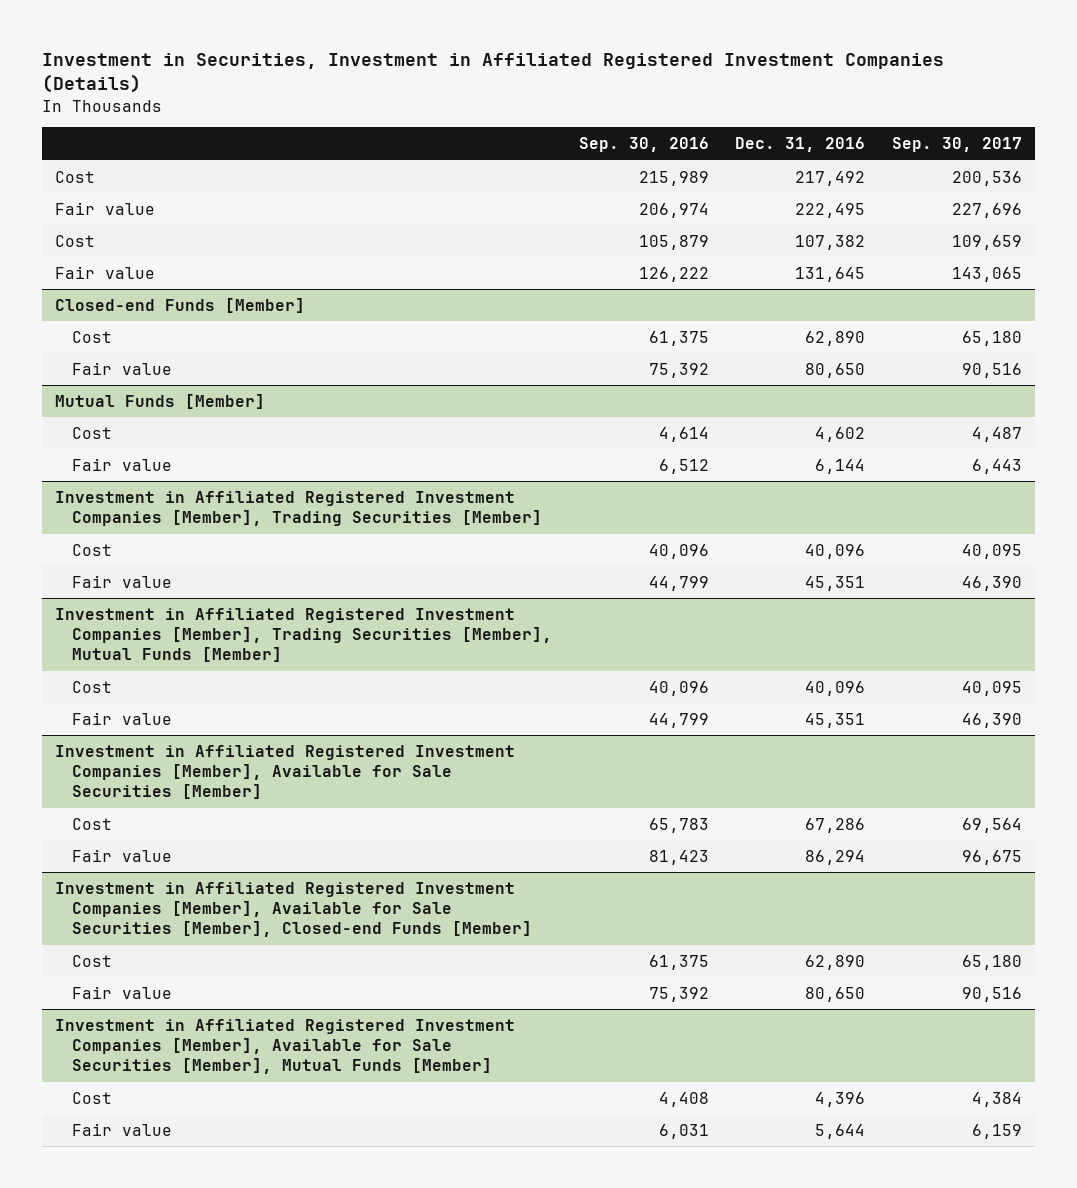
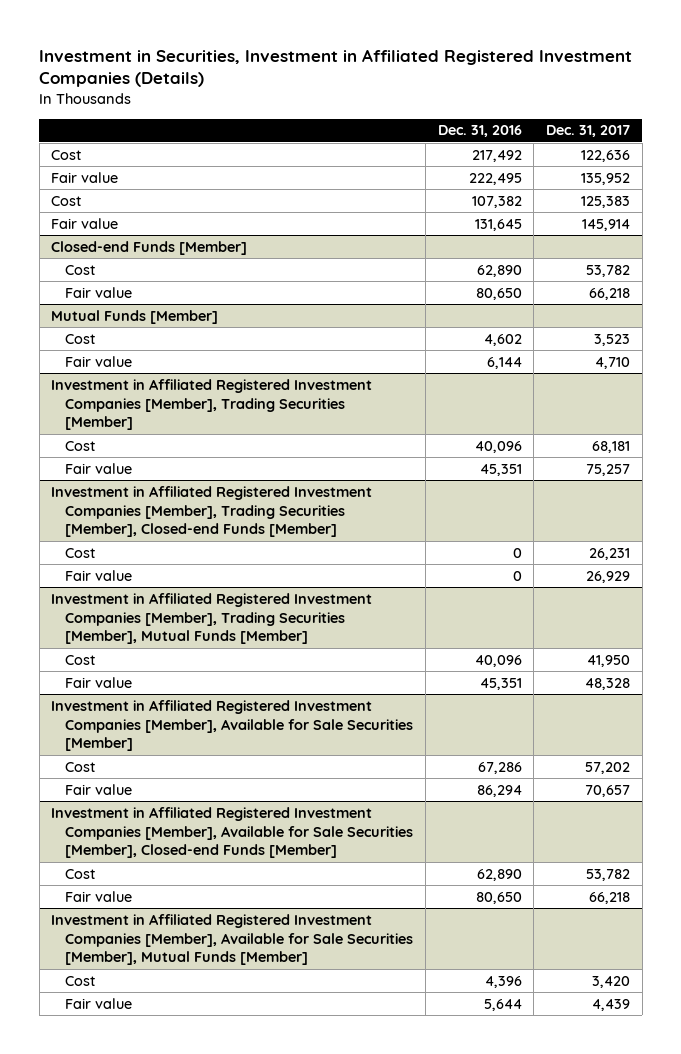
[578,137,709,153] Sep. 30, 2016 -> none
[891,137,1022,153] Sep. 30, 2017 -> none
none -> [545,125,630,138] Dec. 31, 2017
none -> [51,485,373,538] Investment in Affiliated Registered Investment Companies [Member], Trading Securities [Member], Closed-end Funds [Member]
none -> [65,547,97,558] Cost
none -> [65,569,133,581] Fair value

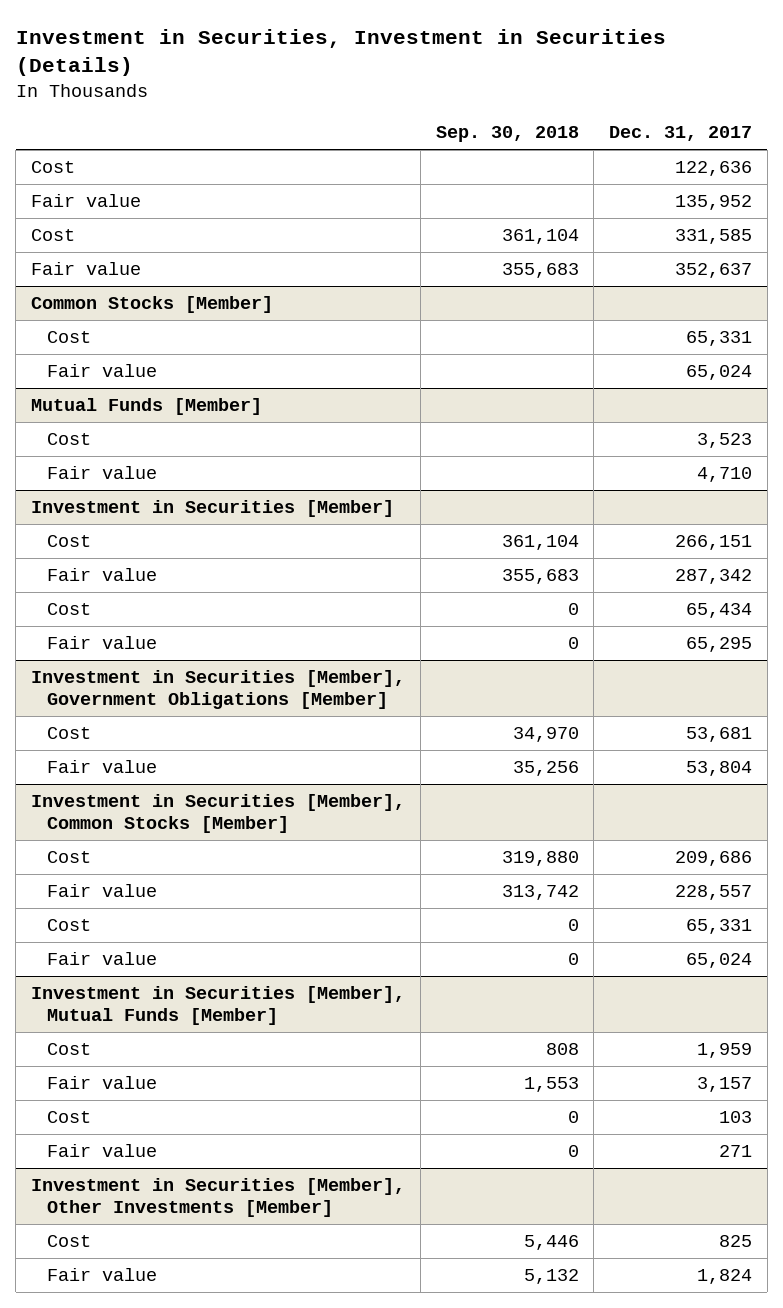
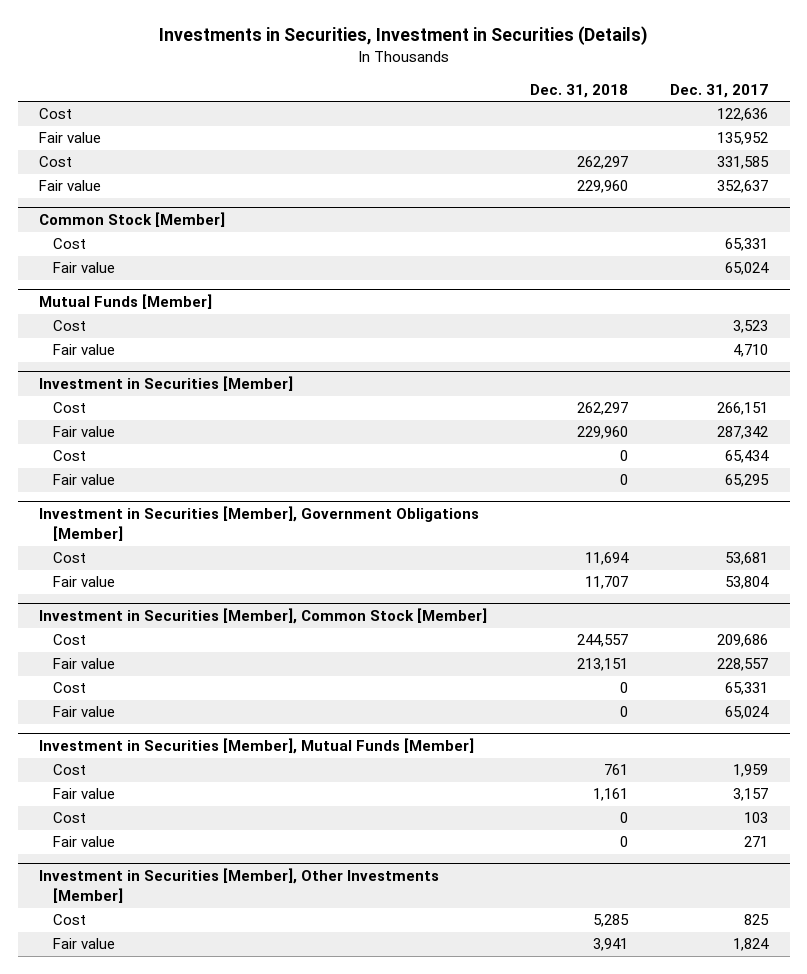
[15,28,666,77] Investment in Securities, Investment in Securities (Details) -> [158,26,648,46] Investments in Securities, Investment in Securities (Details)
[435,126,579,143] Sep. 30, 2018 -> none
none -> [529,83,628,98] Dec. 31, 2018
[30,296,273,314] Common Stocks [Member] -> [38,212,225,228] Common Stock [Member]
[30,794,405,833] Investment in Securities [Member], Common Stocks [Member] -> [38,608,487,625] Investment in Securities [Member], Common Stock [Member]

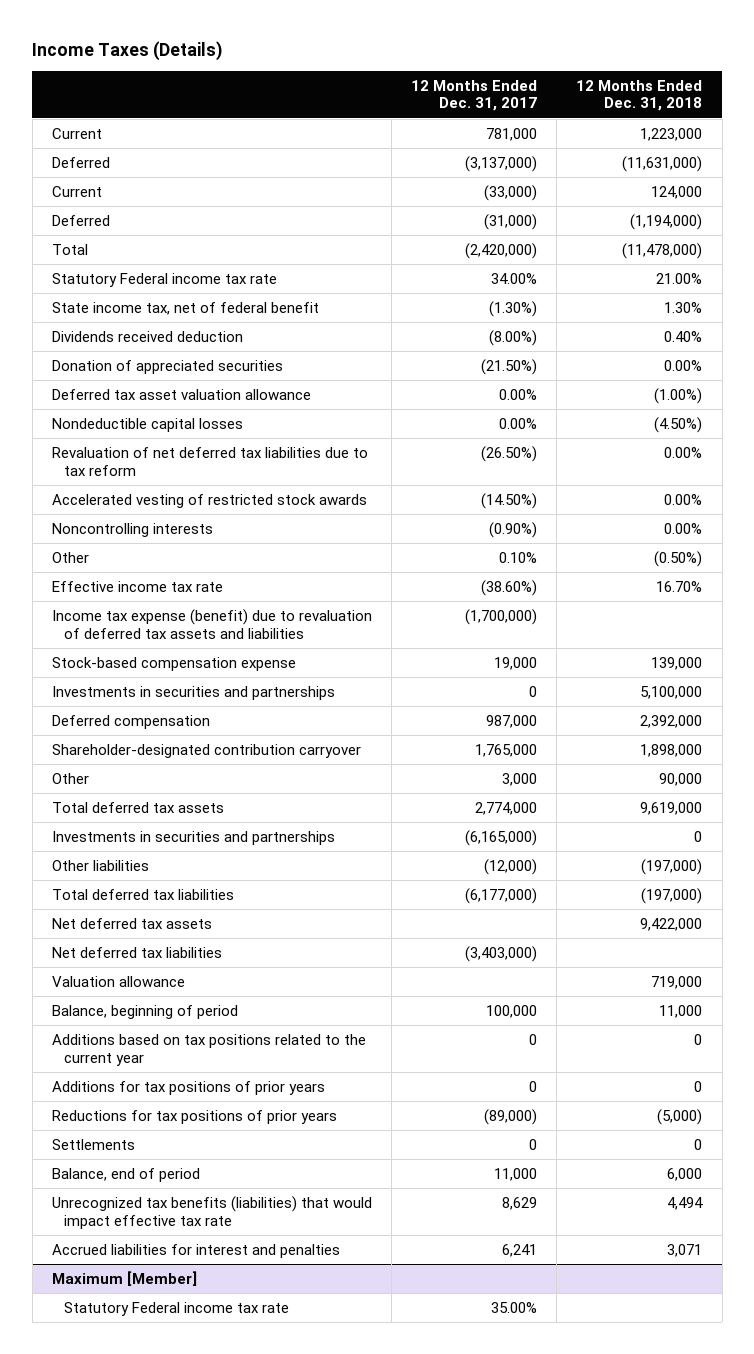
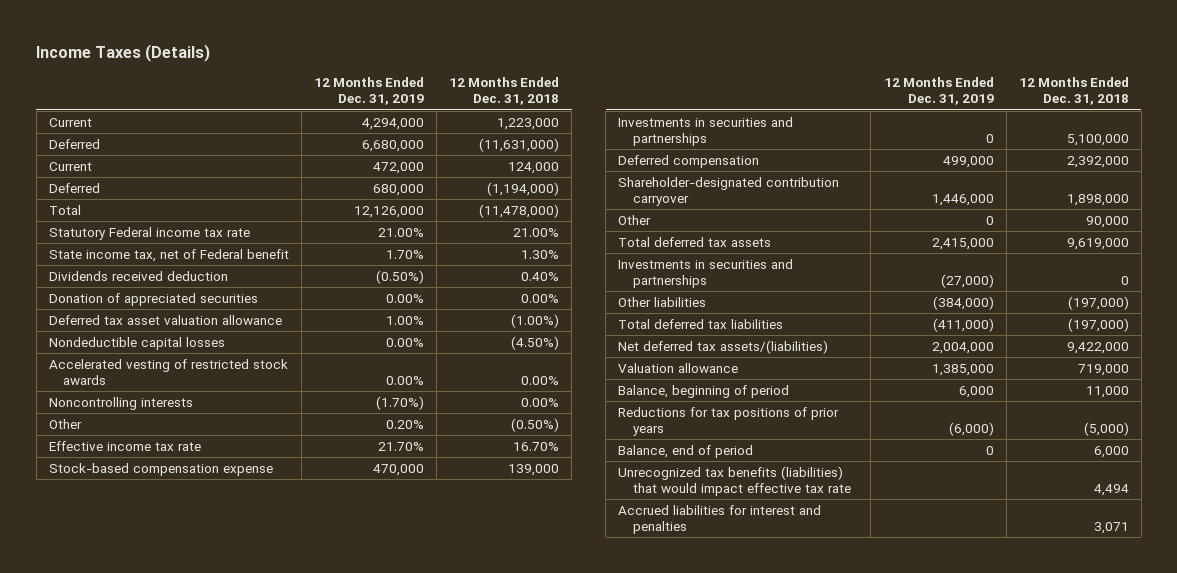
[411,79,538,112] 12 Months Ended Dec. 31, 2017 -> none
none -> [313,77,424,106] 12 Months Ended Dec. 31, 2019
[51,301,319,315] State income tax, net of federal benefit -> [48,249,289,263] State income tax, net of Federal benefit
[51,446,368,476] Revaluation of net deferred tax liabilities due to tax reform -> none
[51,608,372,639] Income tax expense (benefit) due to revaluation of deferred tax assets and liabilities -> none
[51,946,222,958] Net deferred tax liabilities -> none
[51,917,212,929] Net deferred tax assets -> [618,340,829,355] Net deferred tax assets/(liabilities)
[51,1033,366,1066] Additions based on tax positions related to the current year -> none
[51,1080,325,1095] Additions for tax positions of prior years -> none
[51,1138,135,1150] Settlements -> none
[51,1270,197,1286] Maximum [Member] -> none
[64,1301,290,1316] Statutory Federal income tax rate -> none

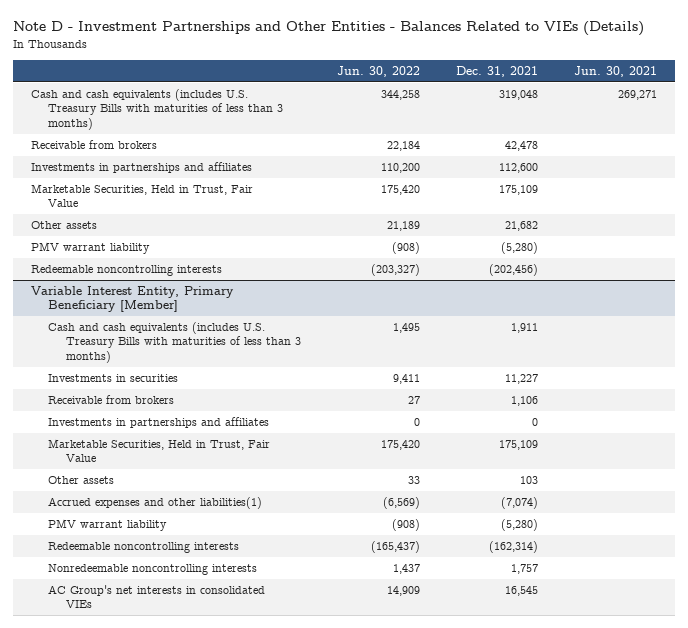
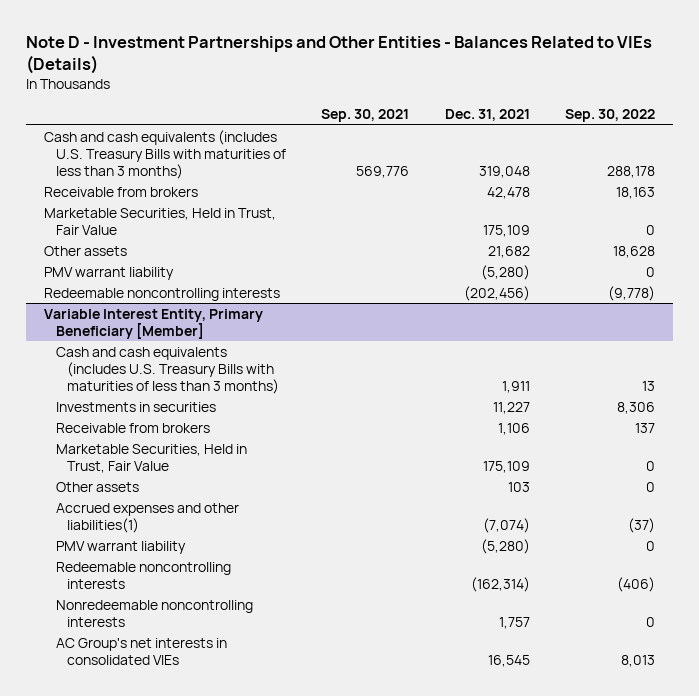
[336,65,420,77] Jun. 30, 2022 -> none
[573,65,657,77] Jun. 30, 2021 -> none
none -> [321,109,410,123] Sep. 30, 2021
none -> [565,109,656,123] Sep. 30, 2022
[30,162,252,174] Investments in partnerships and affiliates -> none
[48,417,270,429] Investments in partnerships and affiliates -> none

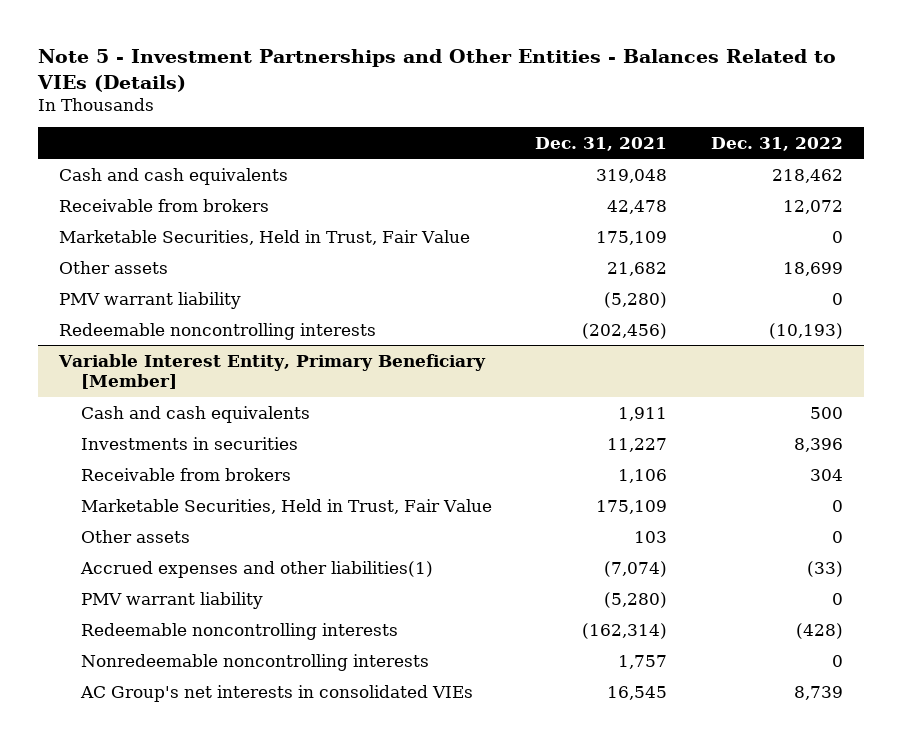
[26,36,653,75] Note D - Investment Partnerships and Other Entities - Balances Related to VIEs (Details) -> [36,49,836,92] Note 5 - Investment Partnerships and Other Entities - Balances Related to VIEs (Details)
[321,109,410,123] Sep. 30, 2021 -> none
[565,109,656,123] Sep. 30, 2022 -> none
none -> [710,136,843,151] Dec. 31, 2022
[43,129,286,179] Cash and cash equivalents (includes U.S. Treasury Bills with maturities of less than 3 months) -> [59,167,289,185] Cash and cash equivalents
[55,346,280,394] Cash and cash equivalents (includes U.S. Treasury Bills with maturities of less than 3 months) -> [81,405,311,423] Cash and cash equivalents

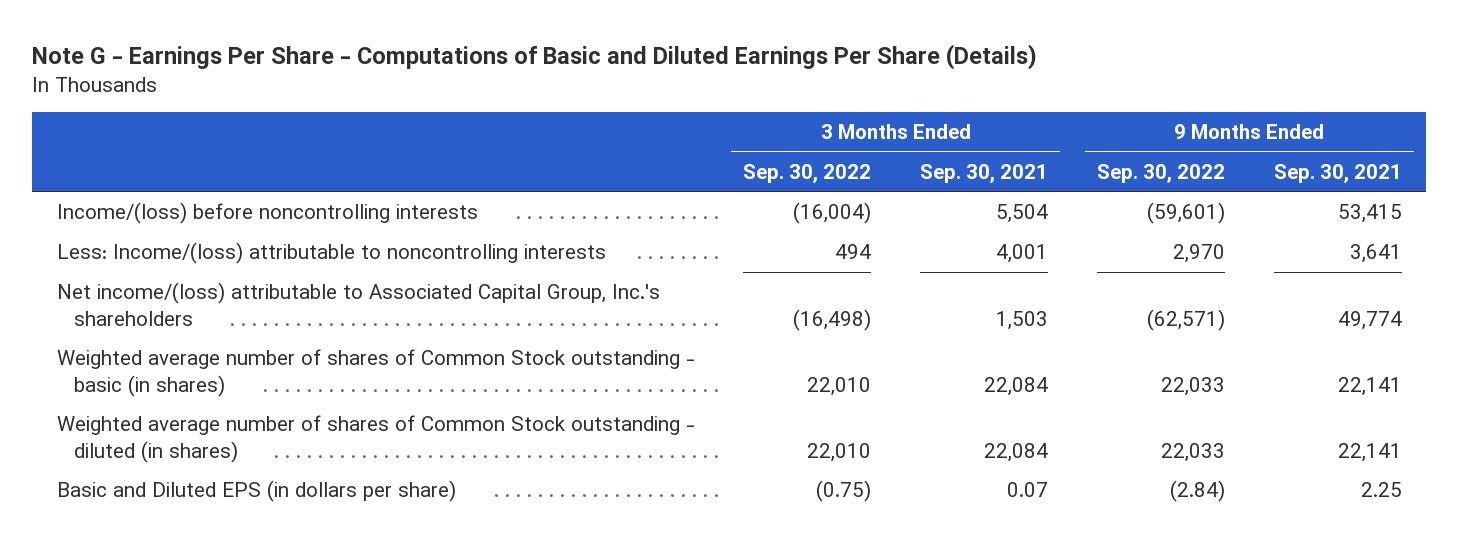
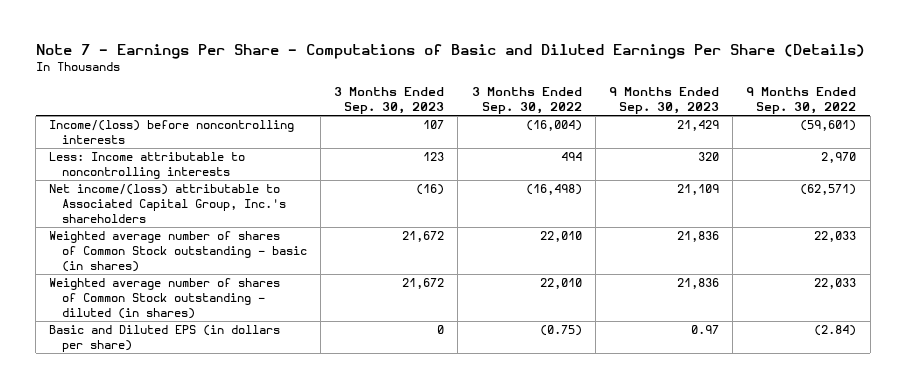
[32,44,1038,71] Note G - Earnings Per Share - Computations of Basic and Diluted Earnings Per Share (Details) -> [35,43,865,59] Note 7 - Earnings Per Share - Computations of Basic and Diluted Earnings Per Share (Details)
[920,163,1049,183] Sep. 30, 2021 -> none
[1273,163,1402,183] Sep. 30, 2021 -> none
none -> [334,87,445,115] 3 Months Ended Sep. 30, 2023
none -> [609,87,720,115] 9 Months Ended Sep. 30, 2023
[56,242,606,265] Less: Income/(loss) attributable to noncontrolling interests -> [49,152,246,180] Less: Income attributable to noncontrolling interests

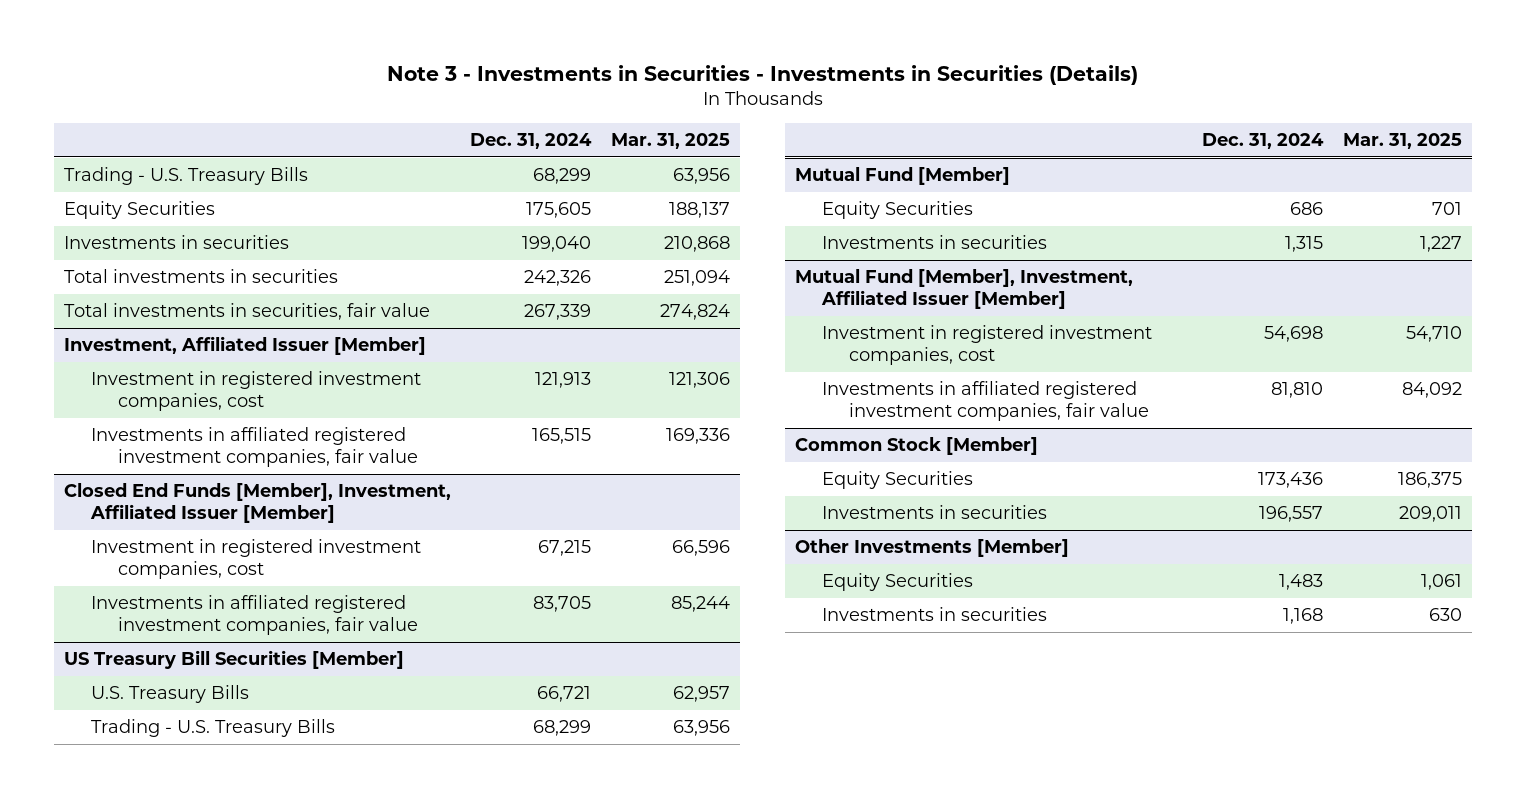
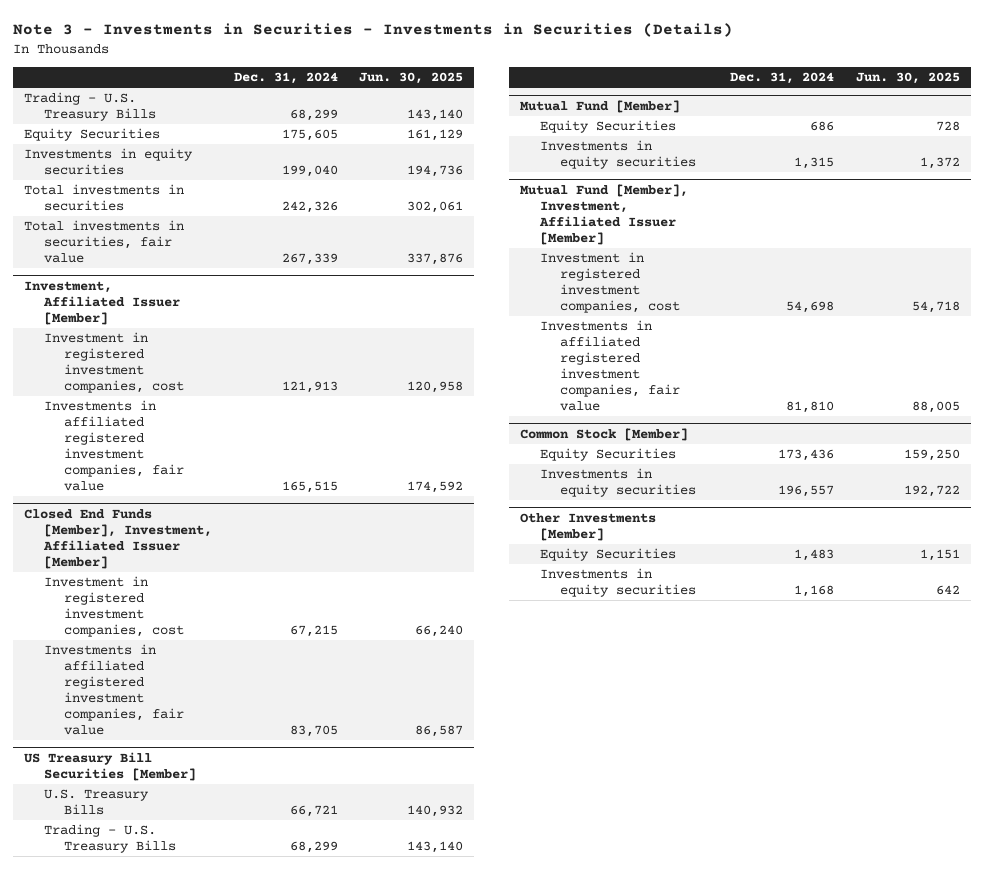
[611,133,731,150] Mar. 31, 2025 -> none
none -> [359,72,464,85] Jun. 30, 2025
[63,235,289,250] Investments in securities -> [23,148,193,176] Investments in equity securities
[821,235,1047,250] Investments in securities -> [540,140,697,170] Investments in equity securities
[821,505,1047,520] Investments in securities -> [540,468,697,498] Investments in equity securities
[821,607,1047,622] Investments in securities -> [540,568,697,598] Investments in equity securities

